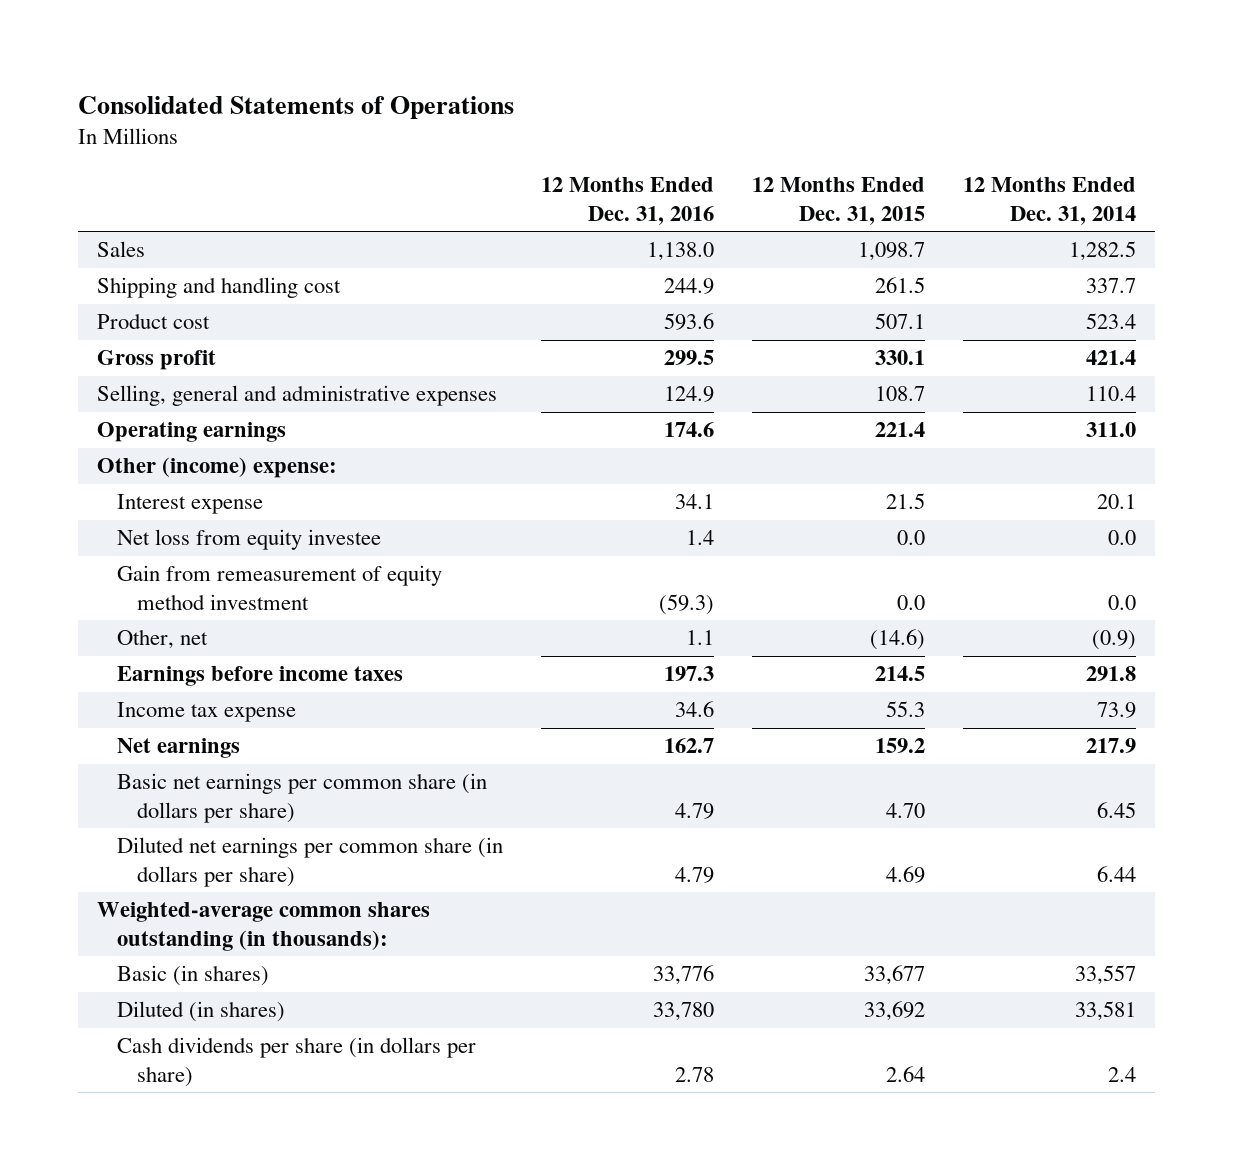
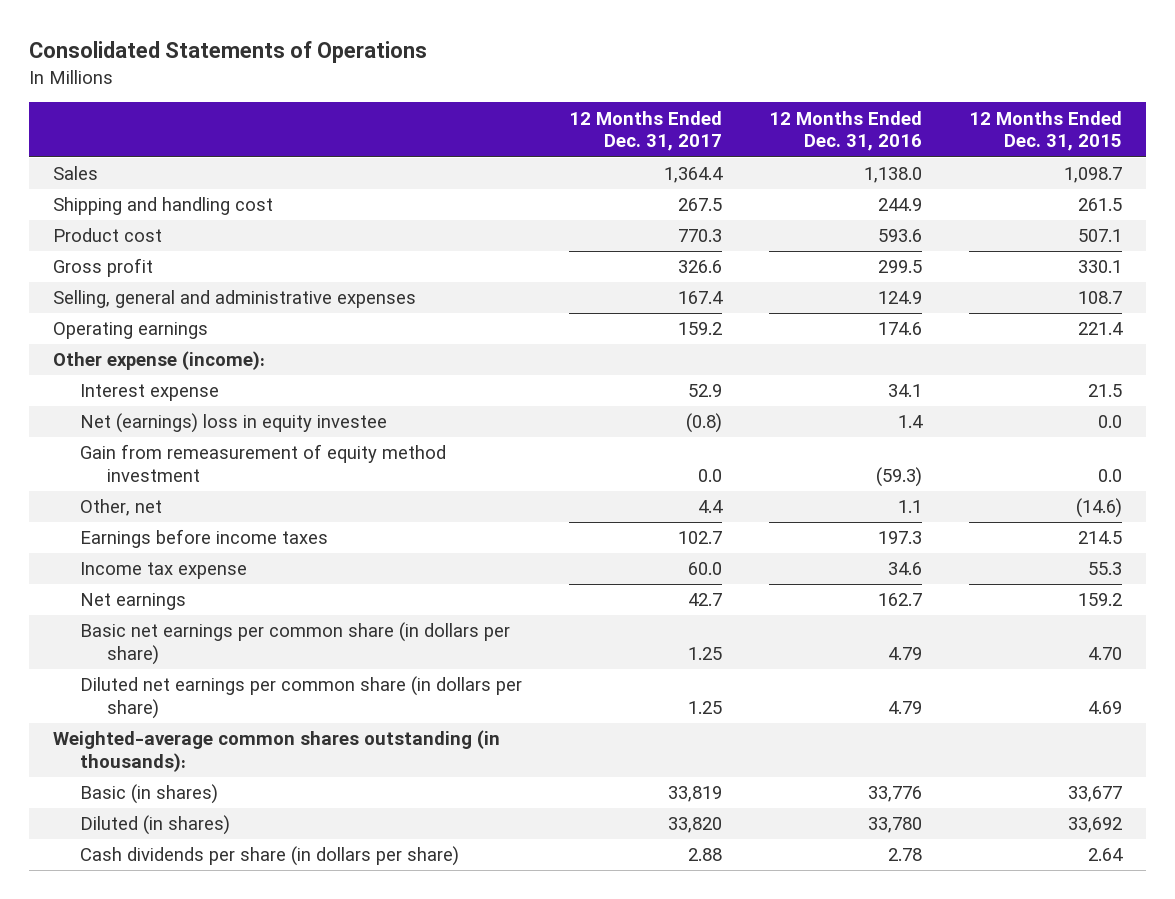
[963,177,1137,225] 12 Months Ended Dec. 31, 2014 -> none
none -> [569,110,723,152] 12 Months Ended Dec. 31, 2017
[97,457,338,479] Other (income) expense: -> [52,351,265,371] Other expense (income):
[117,529,382,551] Net loss from equity investee -> [79,413,387,434] Net (earnings) loss in equity investee

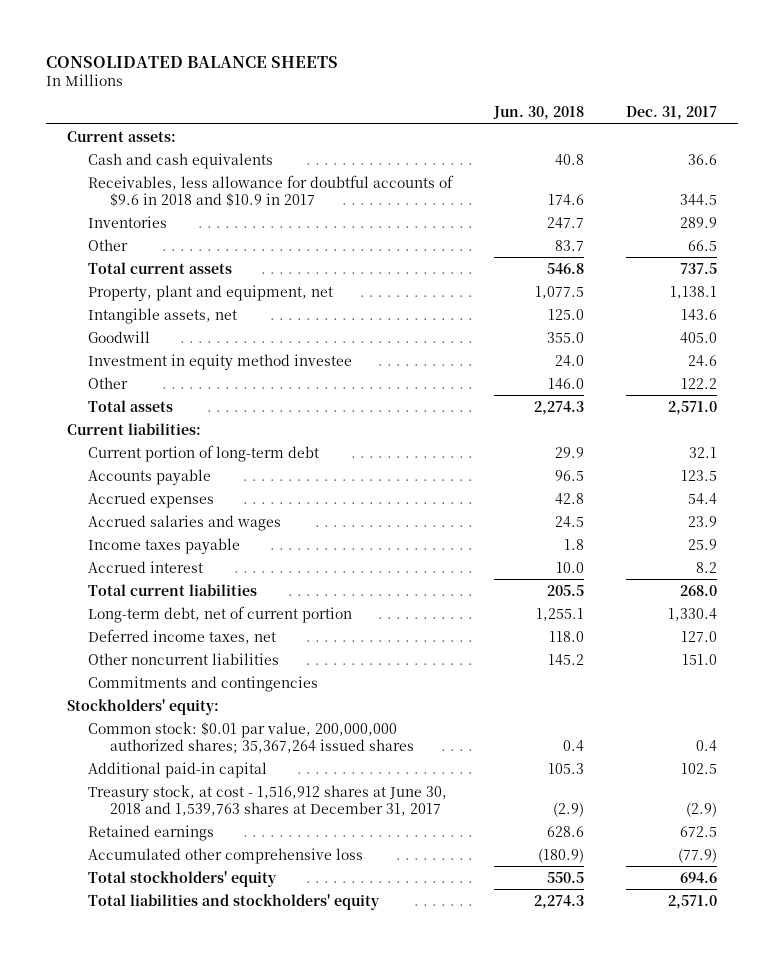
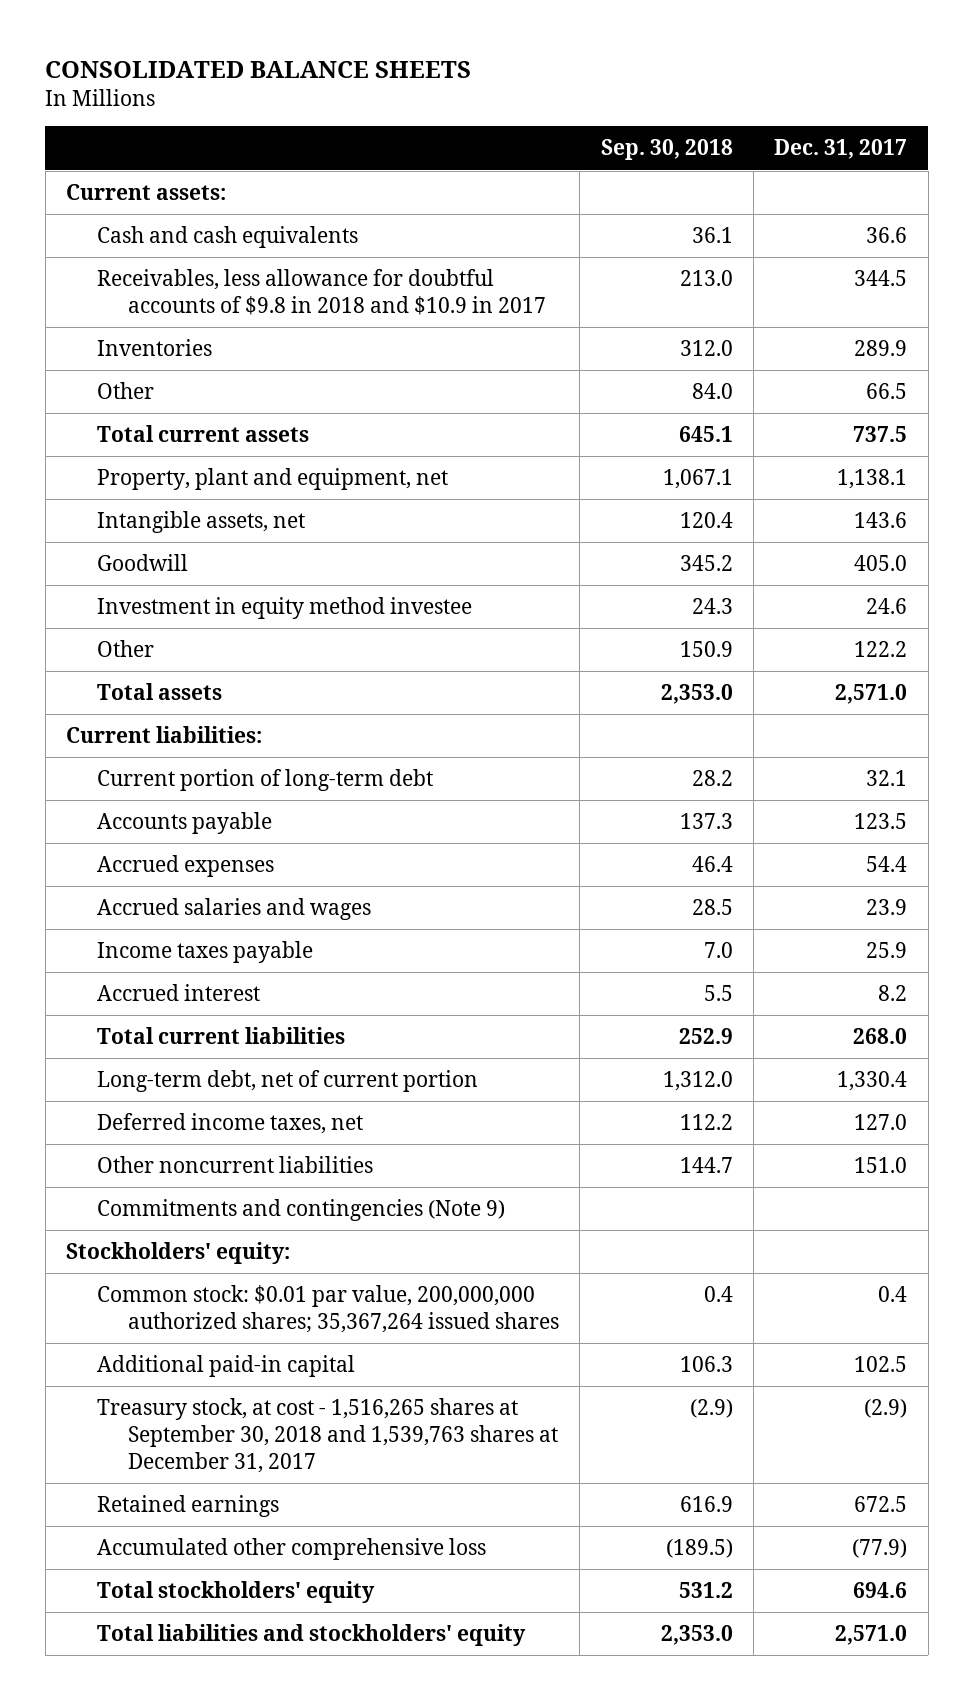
[493,106,585,121] Jun. 30, 2018 -> none
none -> [600,139,733,161] Sep. 30, 2018
[88,174,455,207] Receivables, less allowance for doubtful accounts of $9.6 in 2018 and $10.9 in 2017 -> [97,269,547,315] Receivables, less allowance for doubtful accounts of $9.8 in 2018 and $10.9 in 2017
[88,675,319,692] Commitments and contingencies -> [97,1199,506,1222] Commitments and contingencies (Note 9)
[88,784,448,816] Treasury stock, at cost - 1,516,912 shares at June 30, 2018 and 1,539,763 shares at December 31, 2017 -> [97,1398,559,1473] Treasury stock, at cost - 1,516,265 shares at September 30, 2018 and 1,539,763 shares at December 31, 2017

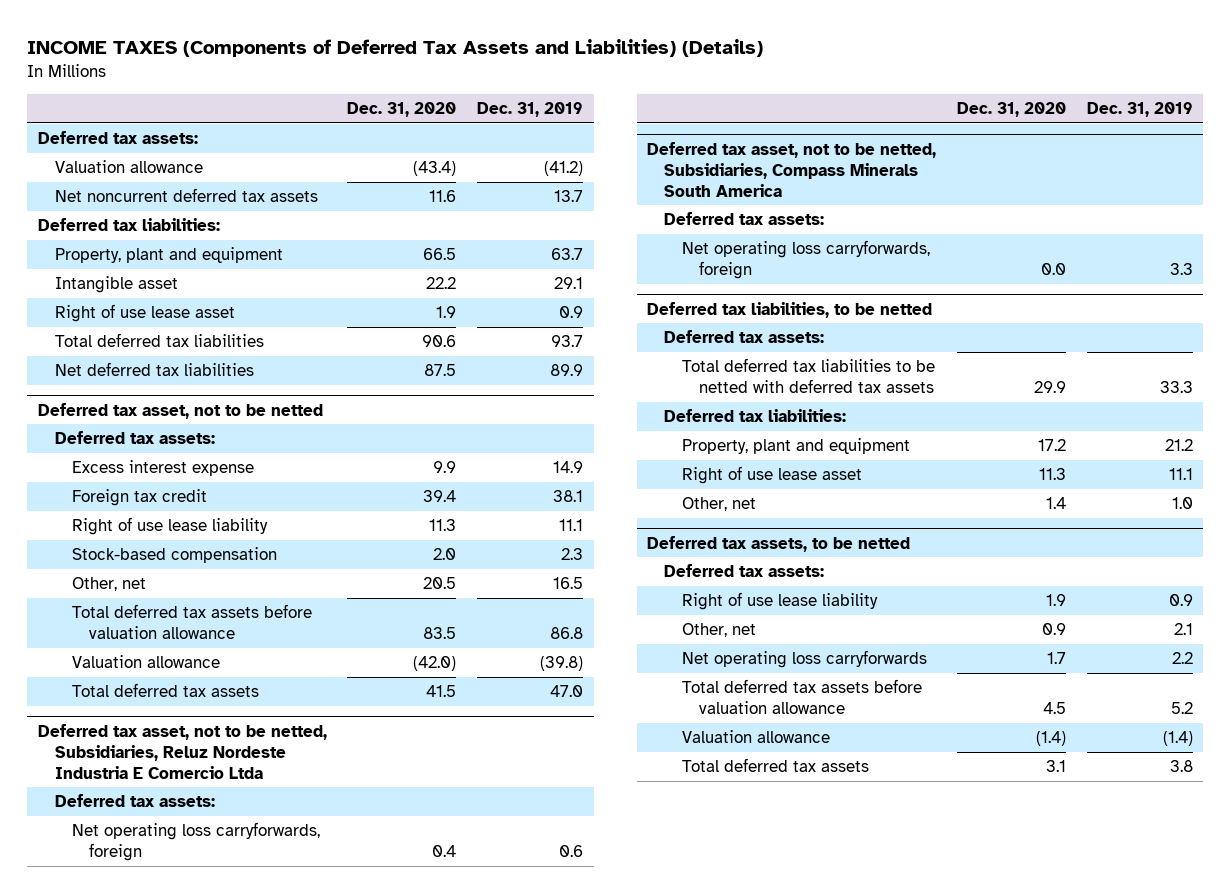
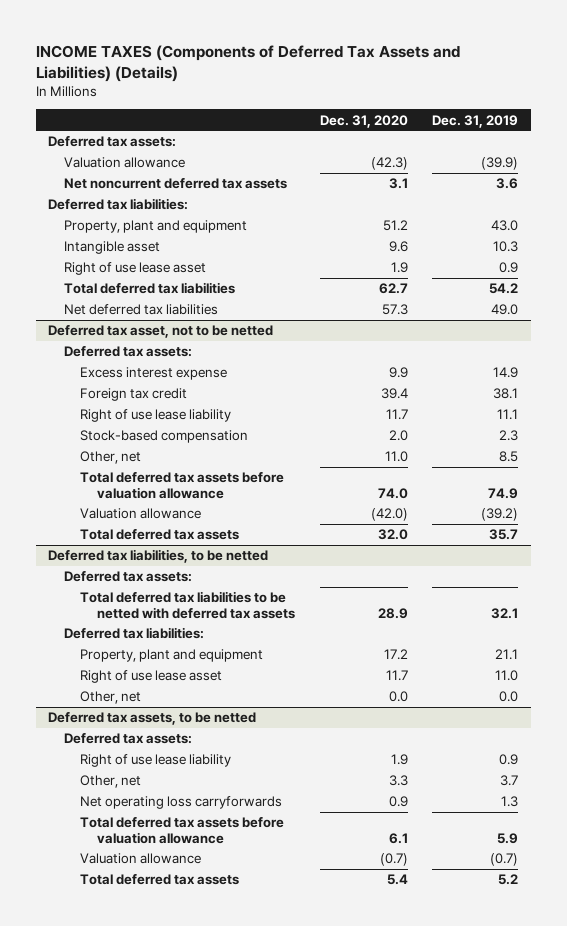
[413,161,457,177] (43.4) -> [370,157,408,171] (42.3)
[544,161,584,177] (41.2) -> [481,157,519,171] (39.9)
[429,190,457,203] 11.6 -> [388,178,408,190] 3.1
[554,190,584,203] 13.7 -> [496,178,519,190] 3.6
[423,248,457,261] 66.5 -> [382,220,408,232] 51.2
[551,248,584,261] 63.7 -> [491,220,519,232] 43.0
[426,277,457,290] 22.2 -> [388,241,408,253] 9.6
[554,277,584,290] 29.1 -> [493,241,519,253] 10.3
[422,335,457,348] 90.6 -> [378,283,408,295] 62.7
[551,335,584,348] 93.7 -> [489,283,519,295] 54.2
[424,364,457,377] 87.5 -> [381,304,408,316] 57.3
[550,364,584,377] 89.9 -> [491,304,519,316] 49.0
[429,519,457,532] 11.3 -> [385,409,408,421] 11.7
[37,723,327,779] Deferred tax asset, not to be netted, Subsidiaries, Reluz Nordeste Industria E Comercio Ltda -> none
[54,794,215,808] Deferred tax assets: -> none
[72,822,321,862] Net operating loss carryforwards, foreign -> none
[647,141,937,197] Deferred tax asset, not to be netted, Subsidiaries, Compass Minerals South America -> none
[664,212,825,226] Deferred tax assets: -> none
[681,240,930,280] Net operating loss carryforwards, foreign -> none
[423,577,457,590] 20.5 -> [384,451,408,463] 11.0
[553,577,584,590] 16.5 -> [499,451,519,463] 8.5
[423,627,457,640] 83.5 -> [377,487,408,499] 74.0
[550,627,584,640] 86.8 -> [488,487,519,499] 74.9
[540,656,584,672] (39.8) -> [481,508,519,522] (39.2)
[426,685,457,698] 41.5 -> [377,529,408,541] 32.0
[550,685,584,698] 47.0 -> [489,529,519,541] 35.7
[1033,381,1066,394] 29.9 -> [377,607,408,619] 28.9
[1159,381,1193,394] 33.3 -> [491,607,519,619] 32.1
[1164,439,1193,452] 21.2 -> [495,649,519,661] 21.1
[1038,468,1066,481] 11.3 -> [385,670,408,682] 11.7
[1168,468,1193,481] 11.1 -> [495,670,519,682] 11.0
[1045,497,1066,510] 1.4 -> [388,691,408,703] 0.0
[1171,497,1193,510] 1.0 -> [499,691,519,703] 0.0
[1041,623,1066,636] 0.9 -> [388,775,408,787] 3.3
[1173,623,1193,636] 2.1 -> [500,775,519,787] 3.7
[1046,652,1066,665] 1.7 -> [388,796,408,808] 0.9
[1171,652,1193,665] 2.2 -> [501,796,519,808] 1.3
[1042,702,1066,715] 4.5 -> [388,832,408,844] 6.1
[1170,702,1193,715] 5.2 -> [497,832,519,844] 5.9
[1035,731,1066,747] (1.4) -> [379,853,408,867] (0.7)
[1162,731,1193,747] (1.4) -> [490,853,519,867] (0.7)
[1045,760,1066,773] 3.1 -> [386,874,408,886] 5.4
[1169,760,1193,773] 3.8 -> [498,874,519,886] 5.2

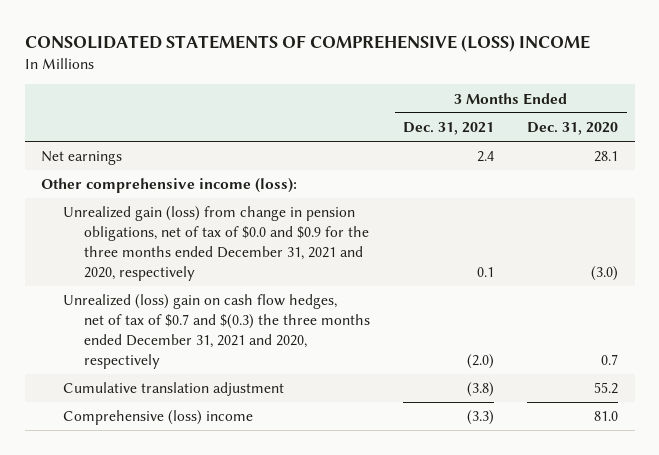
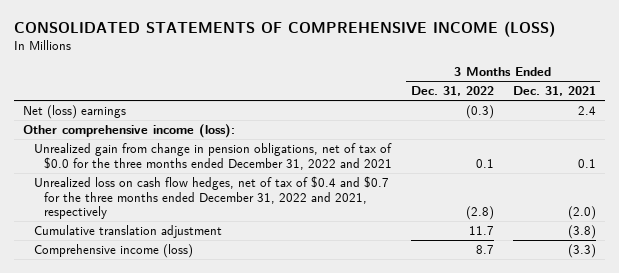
[24,35,590,53] CONSOLIDATED STATEMENTS OF COMPREHENSIVE (LOSS) INCOME -> [13,21,555,38] CONSOLIDATED STATEMENTS OF COMPREHENSIVE INCOME (LOSS)
[527,122,619,136] Dec. 31, 2020 -> none
none -> [410,86,494,97] Dec. 31, 2022
[41,151,123,166] Net earnings -> [23,104,127,119] Net (loss) earnings
[62,206,369,281] Unrealized gain (loss) from change in pension obligations, net of tax of $0.0 and $0.9 for the three months ended December 31, 2021 and 2020, respectively -> [33,142,393,170] Unrealized gain from change in pension obligations, net of tax of $0.0 for the three months ended December 31, 2022 and 2021
[62,294,370,369] Unrealized (loss) gain on cash flow hedges, net of tax of $0.7 and $(0.3) the three months ended December 31, 2021 and 2020, respectively -> [33,175,389,220] Unrealized loss on cash flow hedges, net of tax of $0.4 and $0.7 for the three months ended December 31, 2022 and 2021, respectively
[62,410,253,426] Comprehensive (loss) income -> [33,243,193,258] Comprehensive income (loss)

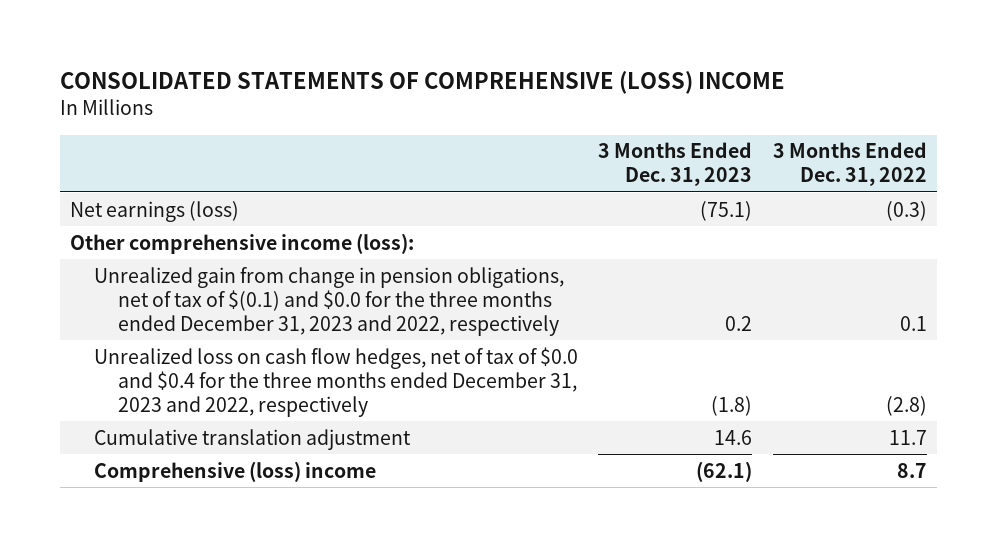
[13,21,555,38] CONSOLIDATED STATEMENTS OF COMPREHENSIVE INCOME (LOSS) -> [59,71,785,95] CONSOLIDATED STATEMENTS OF COMPREHENSIVE (LOSS) INCOME
[512,86,596,97] Dec. 31, 2021 -> none
none -> [598,142,753,187] 3 Months Ended Dec. 31, 2023
[23,104,127,119] Net (loss) earnings -> [69,200,239,222] Net earnings (loss)
[33,142,393,170] Unrealized gain from change in pension obligations, net of tax of $0.0 for the three months ended December 31, 2022 and 2021 -> [93,266,564,336] Unrealized gain from change in pension obligations, net of tax of $(0.1) and $0.0 for the three months ended December 31, 2023 and 2022, respectively
[33,175,389,220] Unrealized loss on cash flow hedges, net of tax of $0.4 and $0.7 for the three months ended December 31, 2022 and 2021, respectively -> [93,346,578,417] Unrealized loss on cash flow hedges, net of tax of $0.0 and $0.4 for the three months ended December 31, 2023 and 2022, respectively
[33,243,193,258] Comprehensive income (loss) -> [93,460,376,482] Comprehensive (loss) income

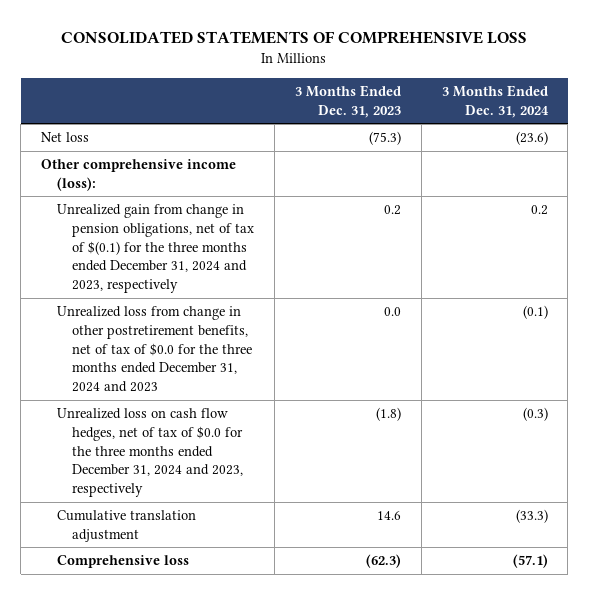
[59,71,785,95] CONSOLIDATED STATEMENTS OF COMPREHENSIVE (LOSS) INCOME -> [61,31,528,45] CONSOLIDATED STATEMENTS OF COMPREHENSIVE LOSS
[772,142,927,187] 3 Months Ended Dec. 31, 2022 -> none
none -> [441,84,549,118] 3 Months Ended Dec. 31, 2024
[69,200,239,222] Net earnings (loss) -> [41,132,90,143] Net loss
[700,200,753,221] (75.1) -> [368,131,401,146] (75.3)
[93,266,564,336] Unrealized gain from change in pension obligations, net of tax of $(0.1) and $0.0 for the three months ended December 31, 2023 and 2022, respectively -> [56,204,255,294] Unrealized gain from change in pension obligations, net of tax of $(0.1) for the three months ended December 31, 2024 and 2023, respectively
none -> [56,306,253,393] Unrealized loss from change in other postretirement benefits, net of tax of $0.0 for the three months ended December 31, 2024 and 2023
[93,346,578,417] Unrealized loss on cash flow hedges, net of tax of $0.0 and $0.4 for the three months ended December 31, 2023 and 2022, respectively -> [56,408,244,498] Unrealized loss on cash flow hedges, net of tax of $0.0 for the three months ended December 31, 2024 and 2023, respectively
[93,460,376,482] Comprehensive (loss) income -> [56,555,189,569] Comprehensive loss
[696,460,753,482] (62.1) -> [365,554,401,569] (62.3)

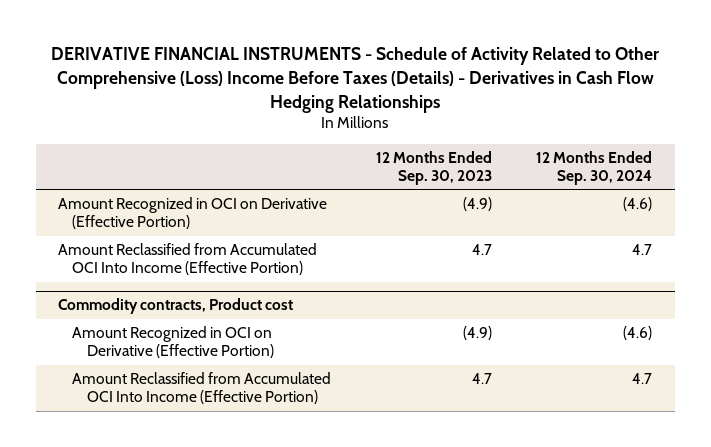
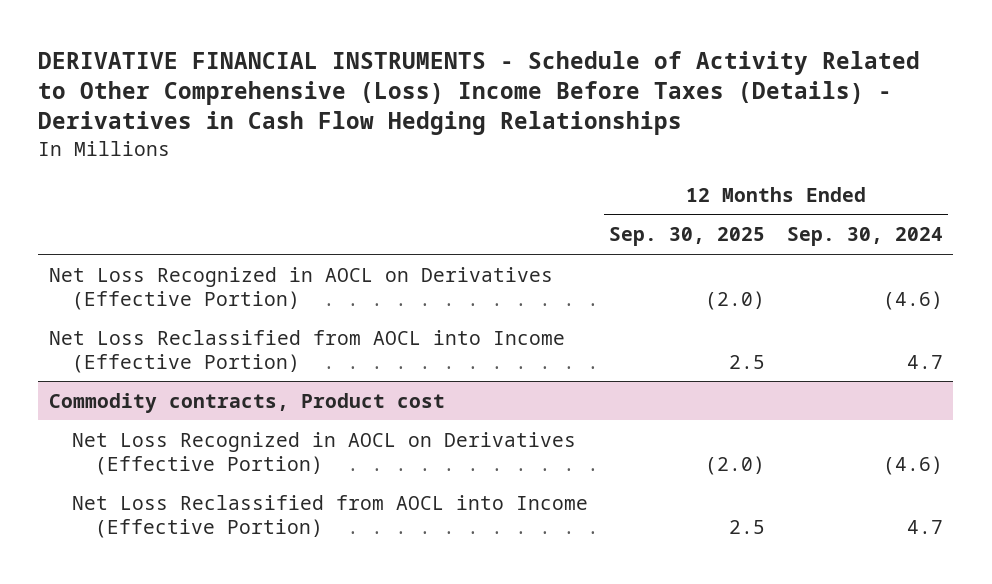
[375,150,492,185] 12 Months Ended Sep. 30, 2023 -> none
none -> [609,227,766,247] Sep. 30, 2025
[58,197,328,230] Amount Recognized in OCI on Derivative (Effective Portion) -> [49,266,554,310] Net Loss Recognized in AOCL on Derivatives (Effective Portion)
[58,243,318,276] Amount Reclassified from Accumulated OCI Into Income (Effective Portion) -> [49,329,566,373] Net Loss Reclassified from AOCL into Income (Effective Portion)
[72,326,274,359] Amount Recognized in OCI on Derivative (Effective Portion) -> [72,431,577,475] Net Loss Recognized in AOCL on Derivatives (Effective Portion)
[72,372,332,405] Amount Reclassified from Accumulated OCI Into Income (Effective Portion) -> [72,494,589,538] Net Loss Reclassified from AOCL into Income (Effective Portion)

